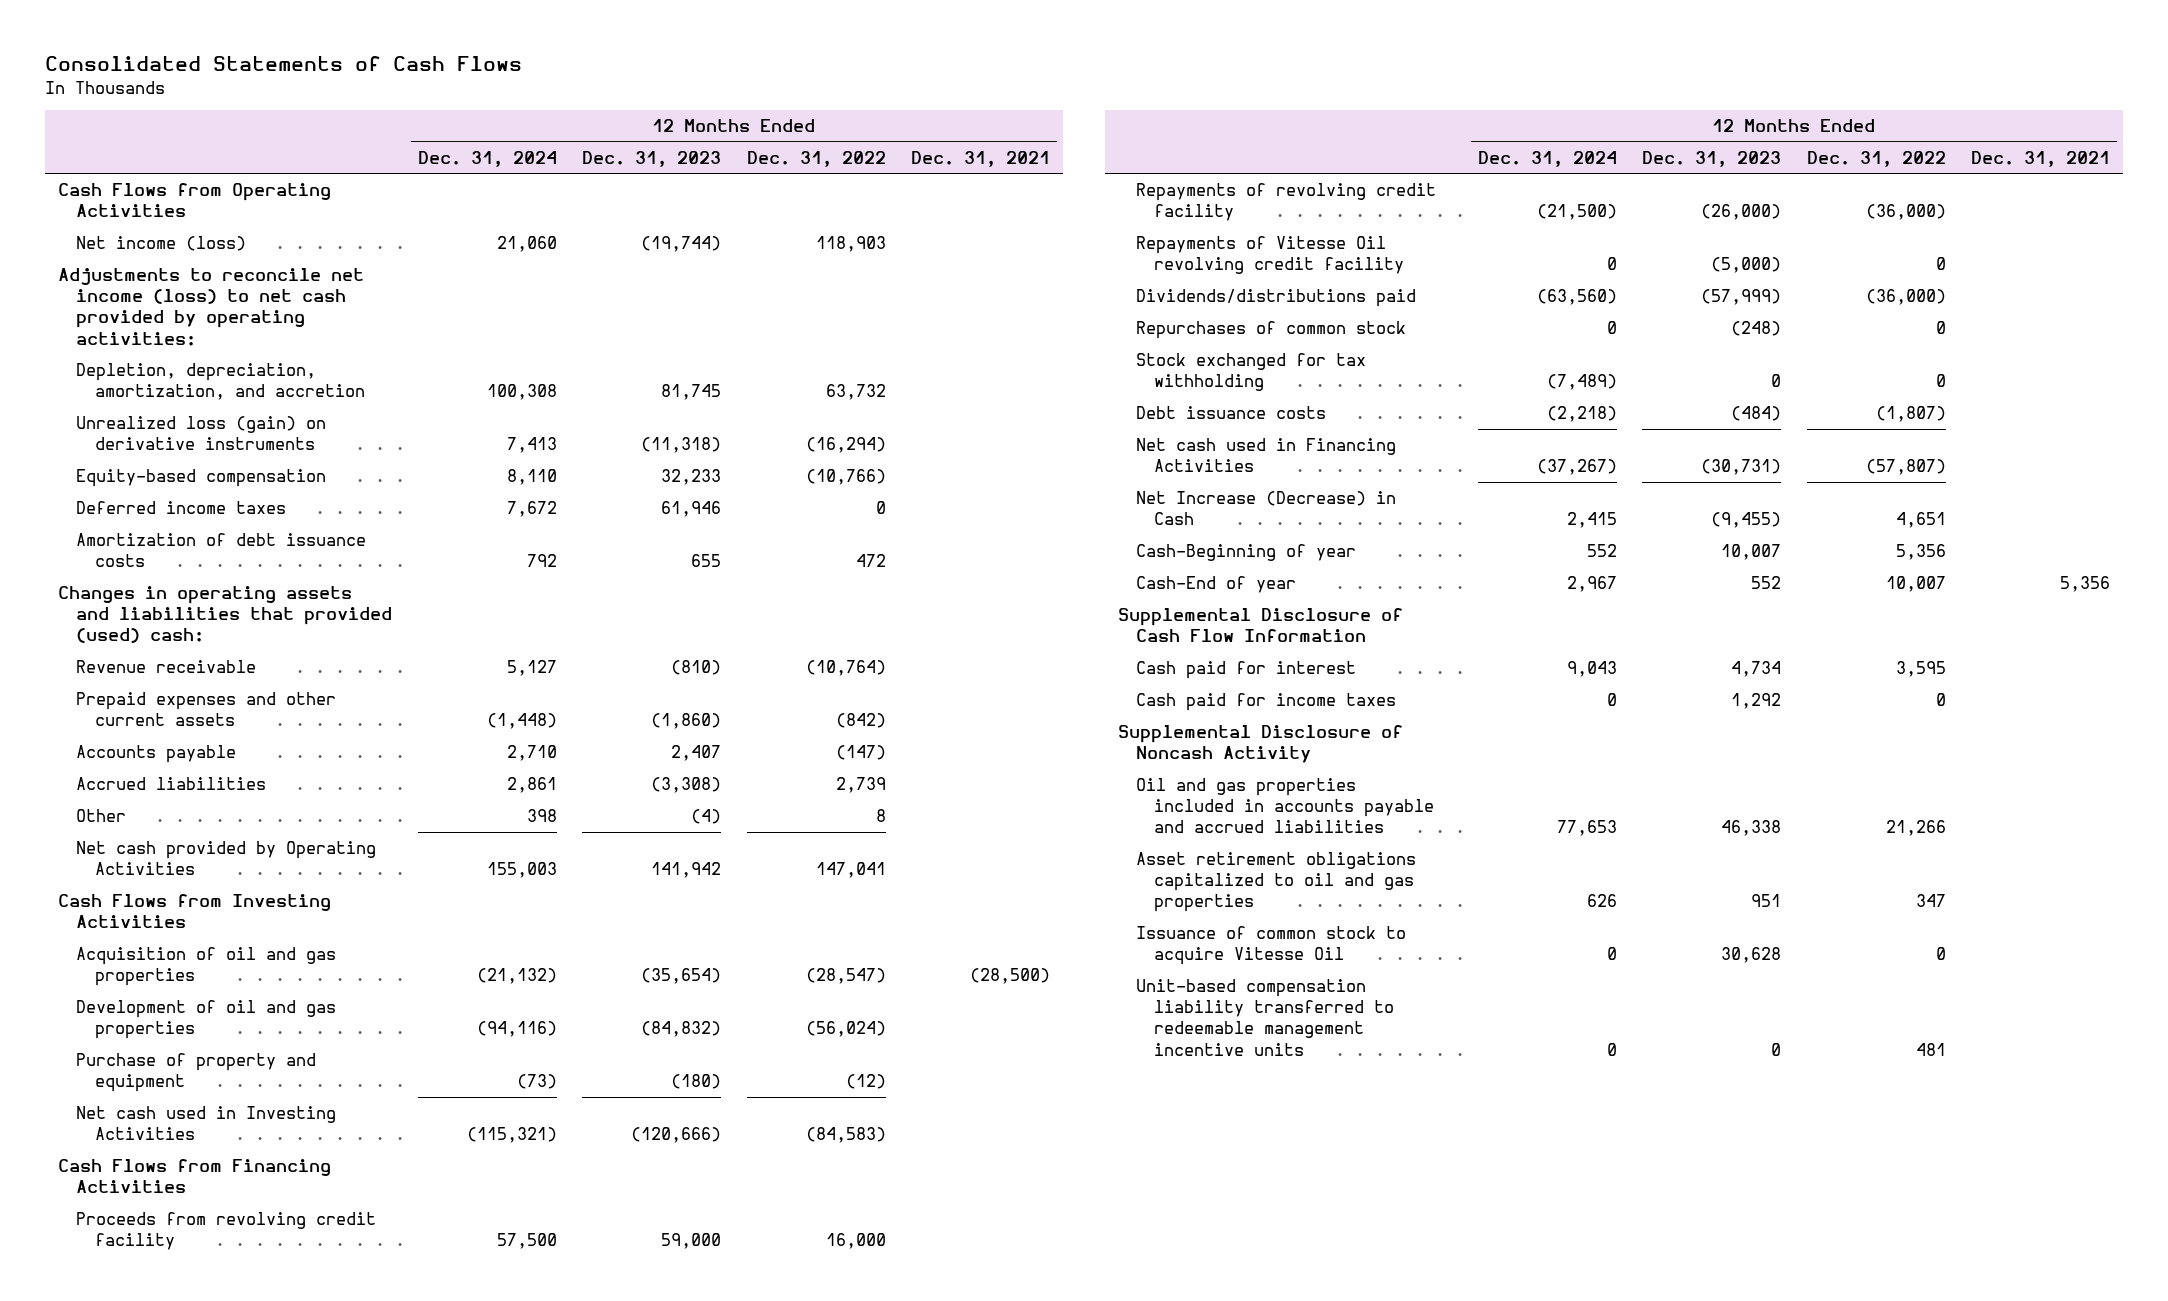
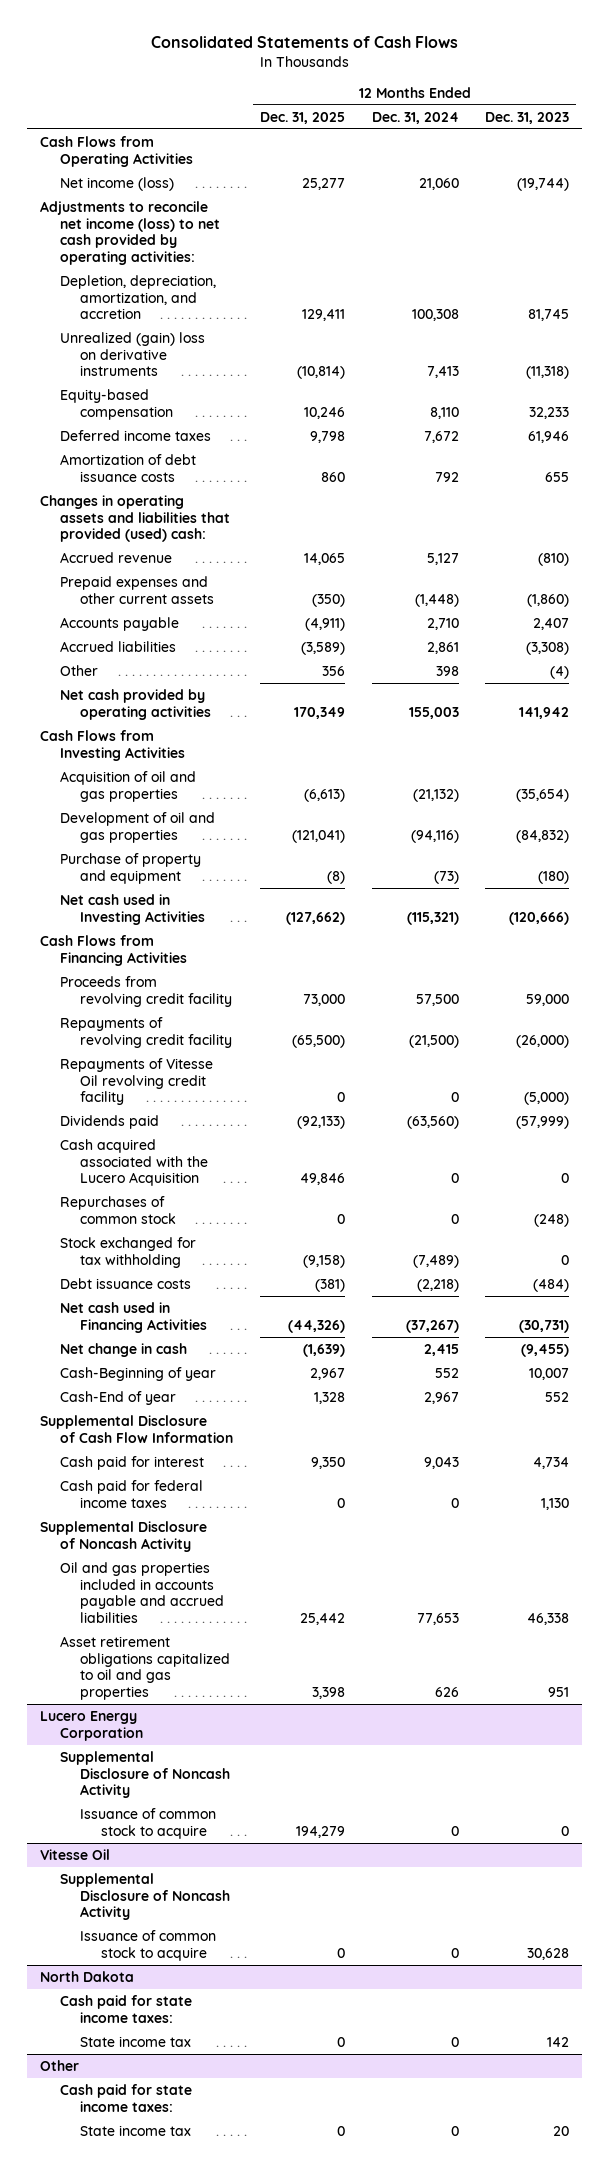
[746,150,886,167] Dec. 31, 2022 -> none
[911,150,1051,167] Dec. 31, 2021 -> none
none -> [259,111,345,124] Dec. 31, 2025
[76,416,327,451] Unrealized loss (gain) on derivative instruments -> [60,331,206,377] Unrealized (gain) loss on derivative instruments
[76,660,257,674] Revenue receivable -> [60,551,173,563] Accrued revenue
[76,841,377,876] Net cash provided by Operating Activities -> [60,688,212,720] Net cash provided by operating activities
[1136,289,1417,308] Dividends/distributions paid -> [60,1114,160,1129] Dividends paid
none -> [60,1138,209,1187] Cash acquired associated with the Lucero Acquisition
[1136,491,1397,526] Net Increase (Decrease) in Cash -> [60,1342,188,1357] Net change in cash
[1136,693,1397,712] Cash paid for income taxes -> [60,1479,204,1508] Cash paid for federal income taxes
[1731,693,1782,710] 1,292 -> [541,1497,570,1510] 1,130
[1136,979,1395,1056] Unit-based compensation liability transferred to redeemable management incentive units -> none
none -> [40,1710,144,1741] Lucero Energy Corporation
none -> [60,1750,231,1799] Supplemental Disclosure of Noncash Activity
[1136,926,1407,966] Issuance of common stock to acquire Vitesse Oil -> [80,1807,217,1839] Issuance of common stock to acquire
[1721,947,1782,964] 30,628 -> [561,1825,570,1836] 0
none -> [40,1848,111,1860] Vitesse Oil
none -> [60,1872,231,1921] Supplemental Disclosure of Noncash Activity
none -> [80,1929,217,1961] Issuance of common stock to acquire
none -> [40,1970,135,1982] North Dakota
none -> [60,1994,193,2023] Cash paid for state income taxes:
none -> [80,2035,192,2047] State income tax
none -> [40,2059,80,2071] Other
none -> [60,2083,193,2112] Cash paid for state income taxes:
none -> [80,2124,192,2136] State income tax

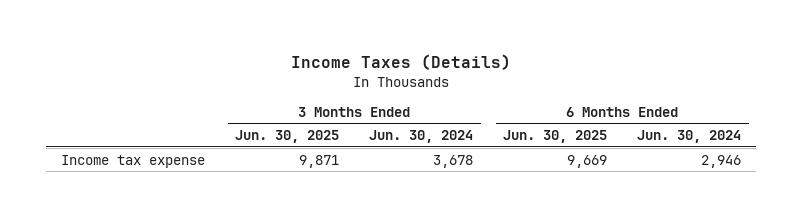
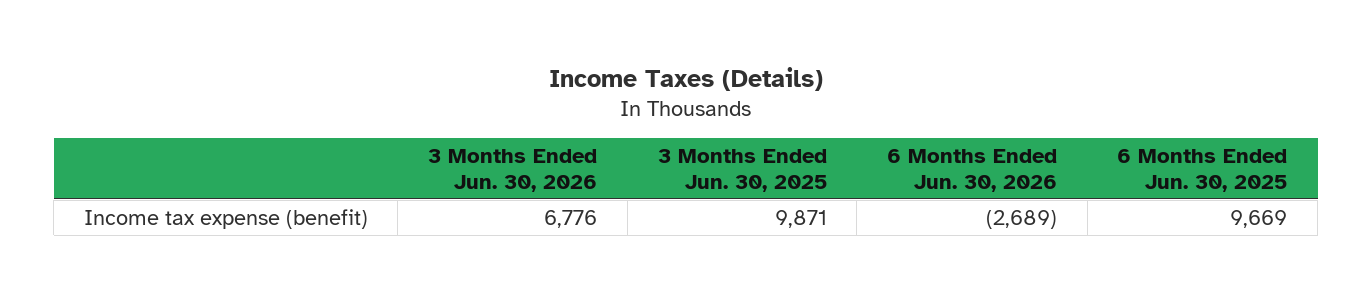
[369,130,474,144] Jun. 30, 2024 -> none
[637,130,742,144] Jun. 30, 2024 -> none
none -> [428,148,598,192] 3 Months Ended Jun. 30, 2026
none -> [887,148,1058,192] 6 Months Ended Jun. 30, 2026
[61,154,206,168] Income tax expense -> [83,208,368,229] Income tax expense (benefit)

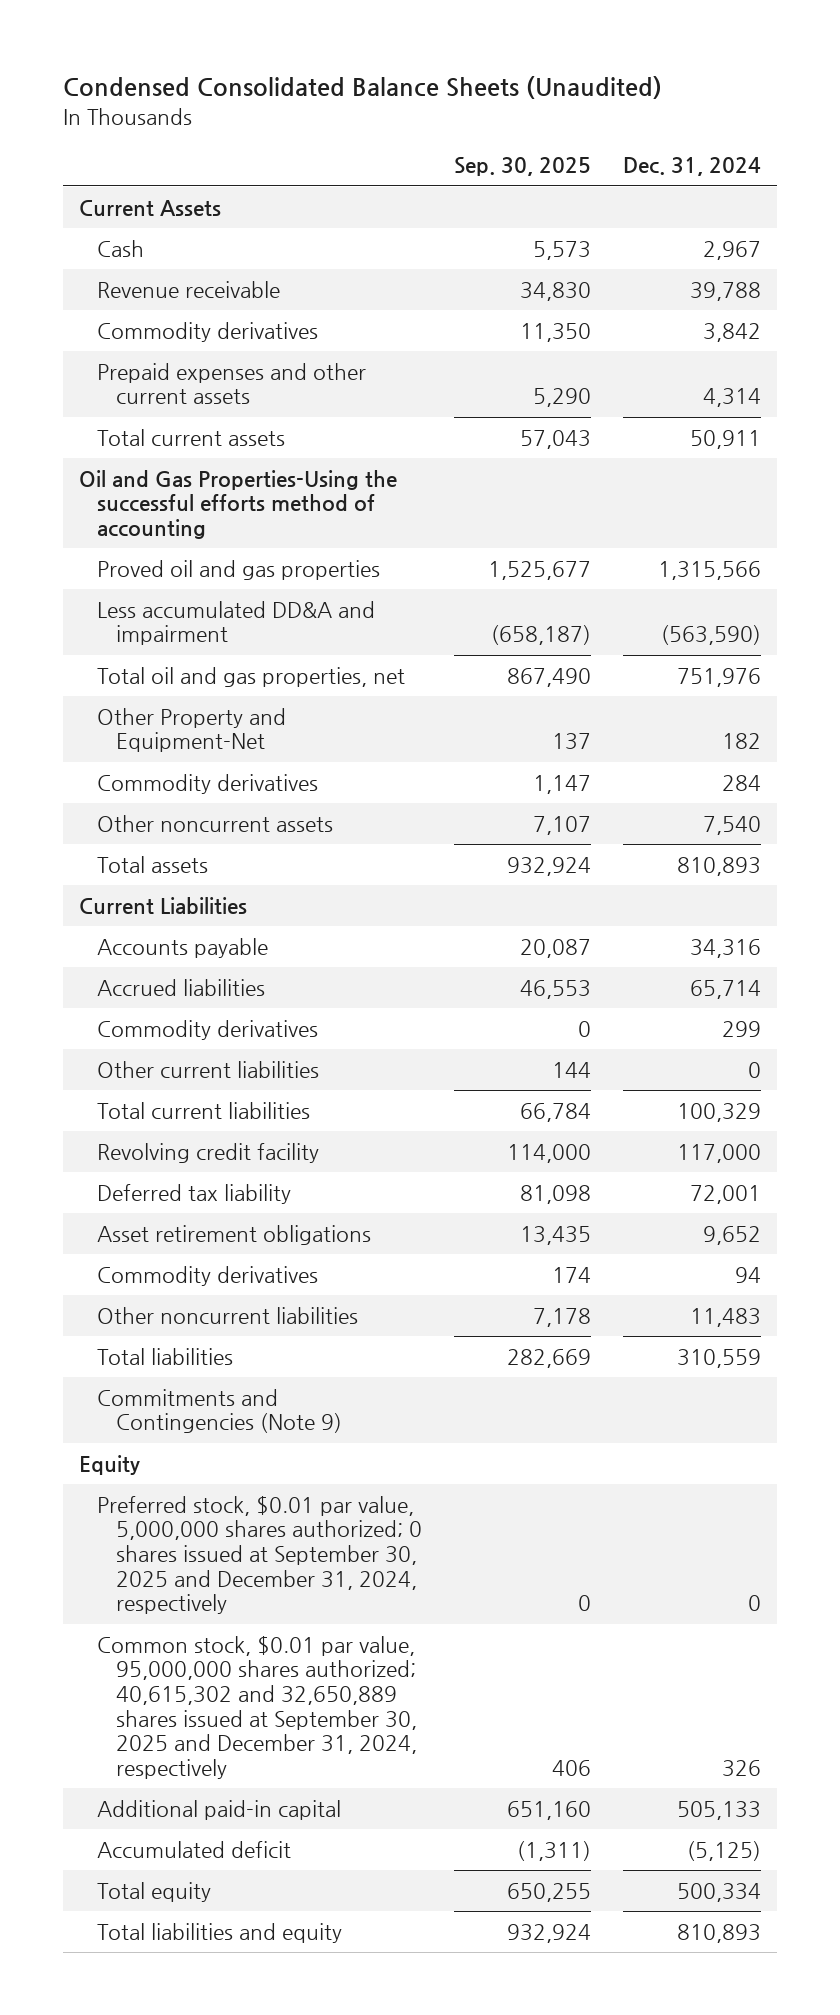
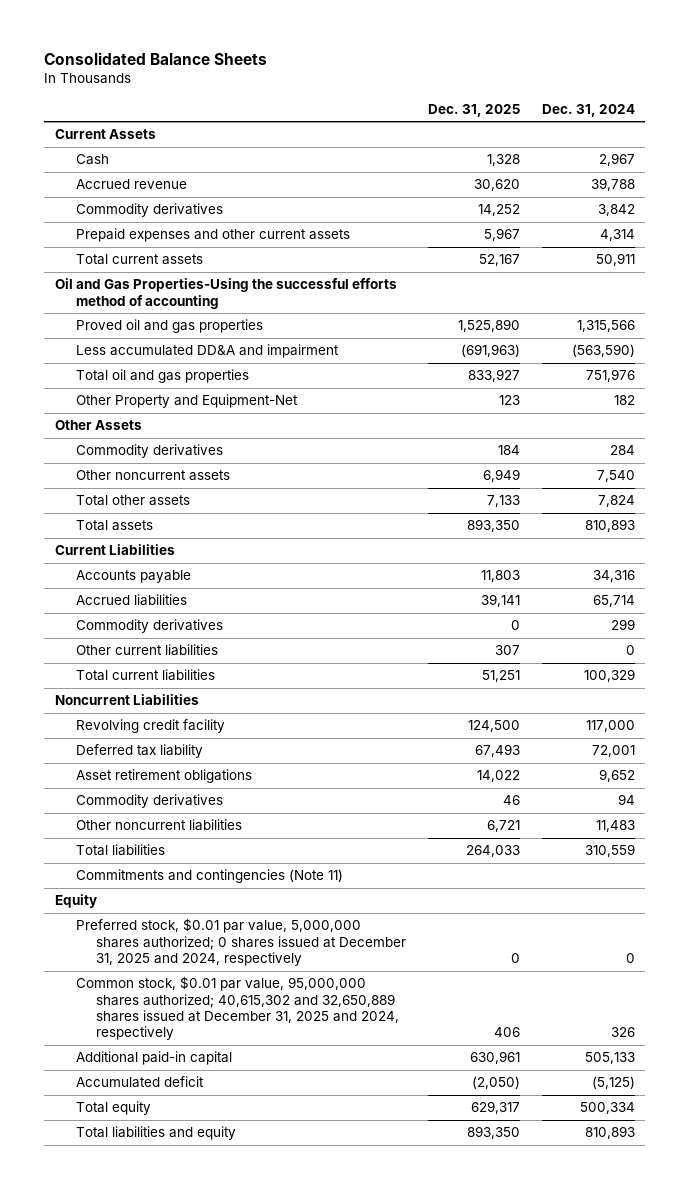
[62,76,662,100] Condensed Consolidated Balance Sheets (Unaudited) -> [43,51,267,65] Consolidated Balance Sheets
[453,157,591,177] Sep. 30, 2025 -> none
none -> [427,103,520,117] Dec. 31, 2025
[97,280,281,298] Revenue receivable -> [75,179,187,190] Accrued revenue
[97,666,406,687] Total oil and gas properties, net -> [75,369,249,384] Total oil and gas properties
none -> [54,420,142,431] Other Assets
none -> [75,495,190,507] Total other assets
none -> [54,694,199,706] Noncurrent Liabilities
[97,1388,342,1434] Commitments and Contingencies (Note 9) -> [75,869,343,884] Commitments and contingencies (Note 11)
[97,1495,422,1615] Preferred stock, $0.01 par value, 5,000,000 shares authorized; 0 shares issued at September 30, 2025 and December 31, 2024, respectively -> [75,918,407,966] Preferred stock, $0.01 par value, 5,000,000 shares authorized; 0 shares issued at December 31, 2025 and 2024, respectively
[97,1635,417,1780] Common stock, $0.01 par value, 95,000,000 shares authorized; 40,615,302 and 32,650,889 shares issued at September 30, 2025 and December 31, 2024, respectively -> [75,976,400,1041] Common stock, $0.01 par value, 95,000,000 shares authorized; 40,615,302 and 32,650,889 shares issued at December 31, 2025 and 2024, respectively

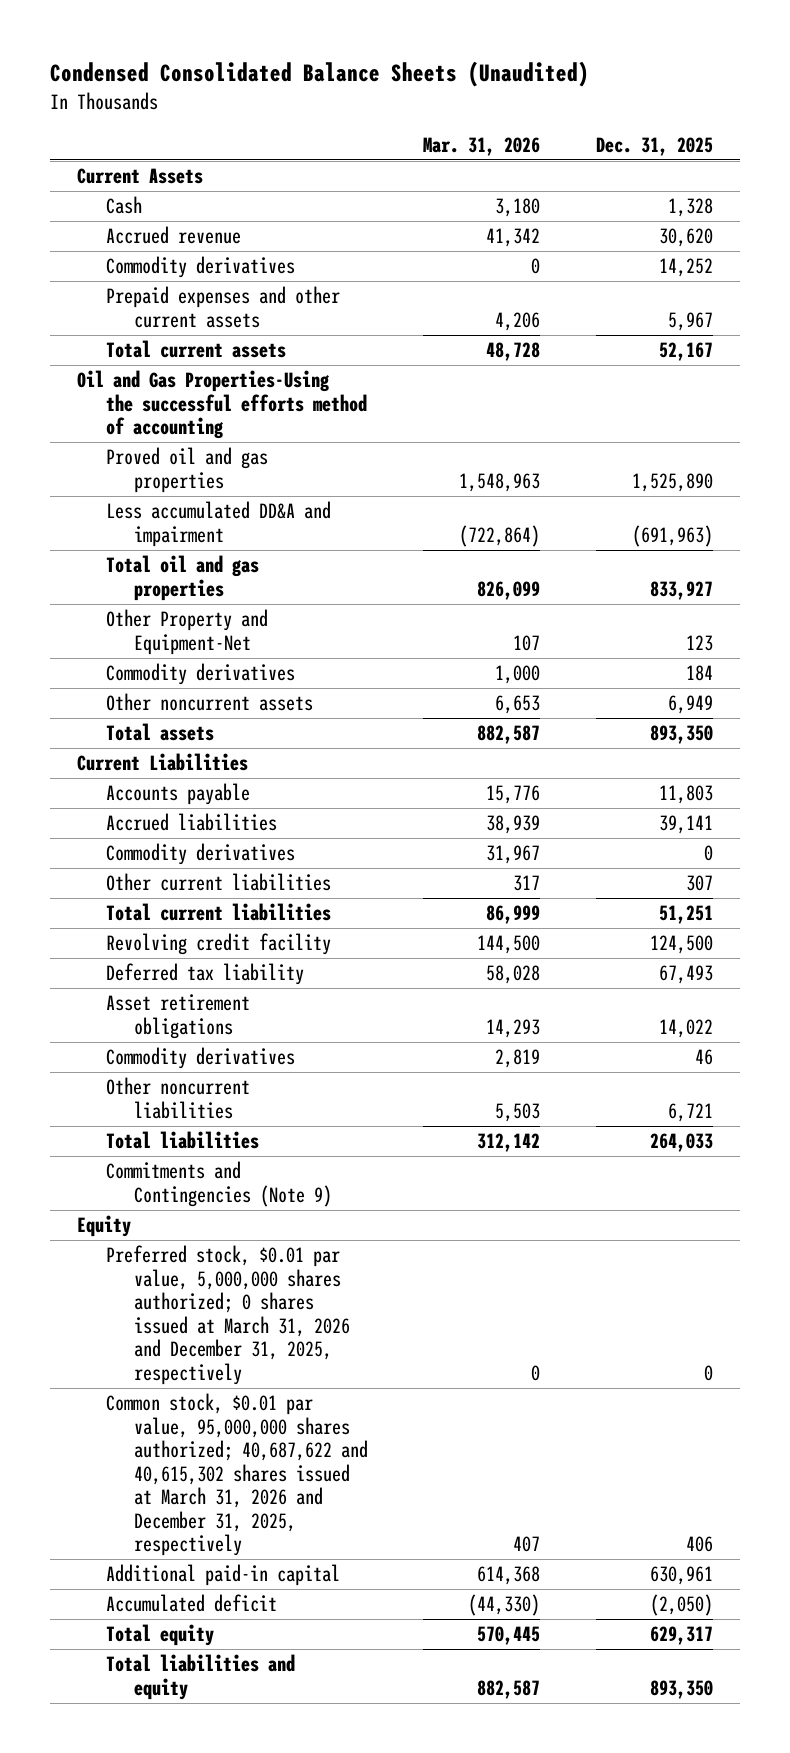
[43,51,267,65] Consolidated Balance Sheets -> [49,61,589,88] Condensed Consolidated Balance Sheets (Unaudited)
[541,103,635,117] Dec. 31, 2024 -> none
none -> [423,136,541,156] Mar. 31, 2026
[54,420,142,431] Other Assets -> none
[75,495,190,507] Total other assets -> none
[54,694,199,706] Noncurrent Liabilities -> none
[75,869,343,884] Commitments and contingencies (Note 11) -> [105,1161,332,1207] Commitments and Contingencies (Note 9)
[75,918,407,966] Preferred stock, $0.01 par value, 5,000,000 shares authorized; 0 shares issued at December 31, 2025 and 2024, respectively -> [105,1245,350,1385] Preferred stock, $0.01 par value, 5,000,000 shares authorized; 0 shares issued at March 31, 2026 and December 31, 2025, respectively
[75,976,400,1041] Common stock, $0.01 par value, 95,000,000 shares authorized; 40,615,302 and 32,650,889 shares issued at December 31, 2025 and 2024, respectively -> [105,1393,368,1557] Common stock, $0.01 par value, 95,000,000 shares authorized; 40,687,622 and 40,615,302 shares issued at March 31, 2026 and December 31, 2025, respectively

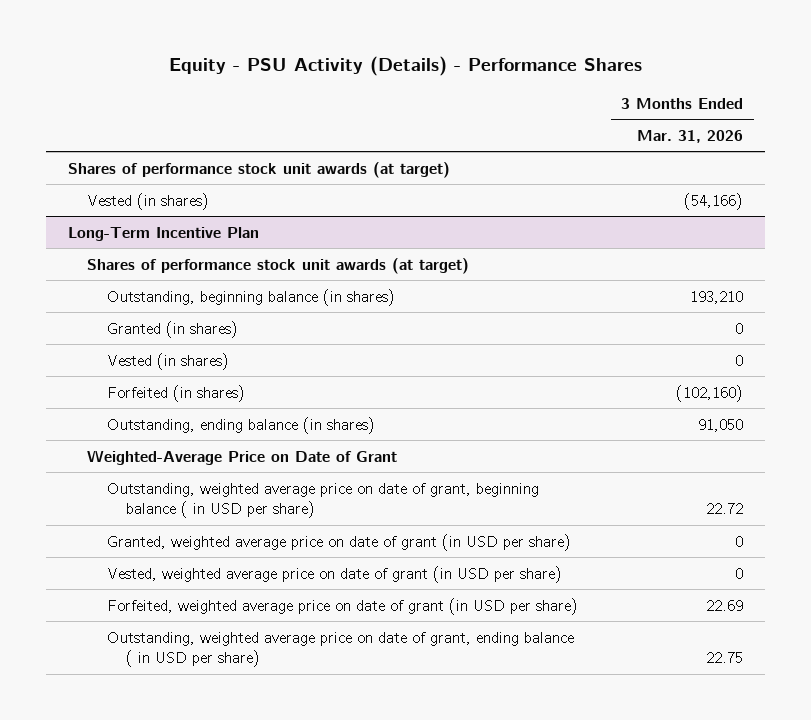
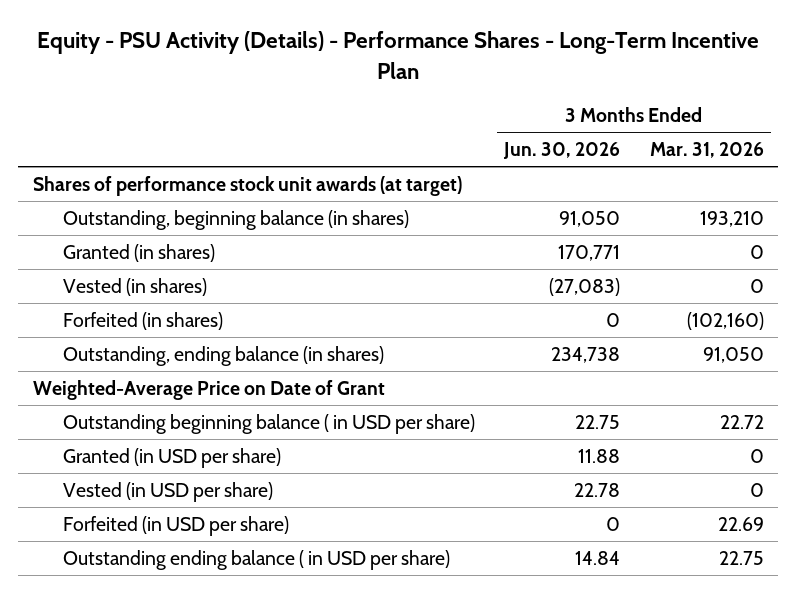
[168,55,642,76] Equity - PSU Activity (Details) - Performance Shares -> [37,31,760,79] Equity - PSU Activity (Details) - Performance Shares - Long-Term Incentive Plan
none -> [503,142,621,160] Jun. 30, 2026
[87,192,210,210] Vested (in shares) -> none
[67,226,259,241] Long-Term Incentive Plan -> none
[87,257,470,274] Shares of performance stock unit awards (at target) -> none
[106,482,539,519] Outstanding, weighted average price on date of grant, beginning balance ( in USD per share) -> [62,413,475,434] Outstanding beginning balance ( in USD per share)
[106,533,571,551] Granted, weighted average price on date of grant (in USD per share) -> [62,447,281,468] Granted (in USD per share)
[106,565,562,583] Vested, weighted average price on date of grant (in USD per share) -> [62,481,273,502] Vested (in USD per share)
[106,597,578,615] Forfeited, weighted average price on date of grant (in USD per share) -> [62,515,289,536] Forfeited (in USD per share)
[106,631,574,668] Outstanding, weighted average price on date of grant, ending balance ( in USD per share) -> [62,549,450,570] Outstanding ending balance ( in USD per share)

